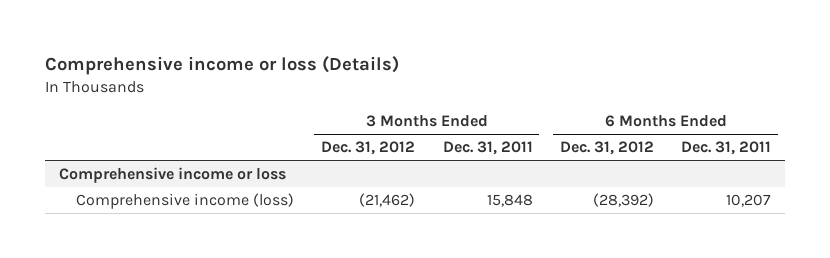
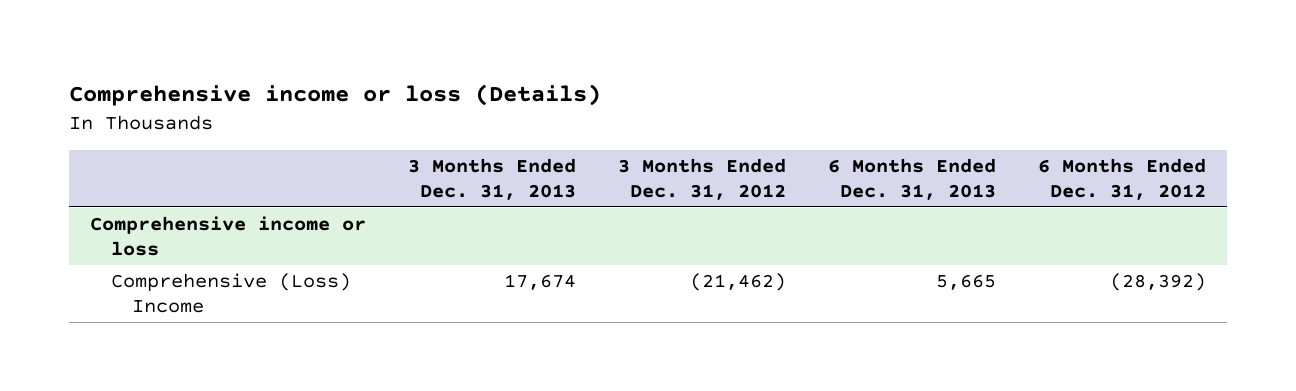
[442,141,533,156] Dec. 31, 2011 -> none
[681,141,772,156] Dec. 31, 2011 -> none
none -> [408,157,577,200] 3 Months Ended Dec. 31, 2013
none -> [828,157,997,200] 6 Months Ended Dec. 31, 2013
[75,193,294,210] Comprehensive income (loss) -> [111,273,352,313] Comprehensive (Loss) Income

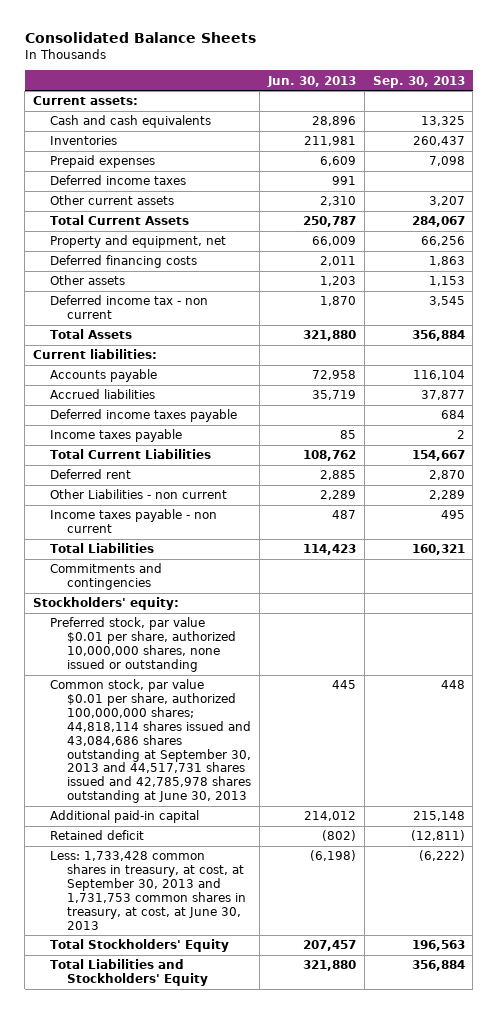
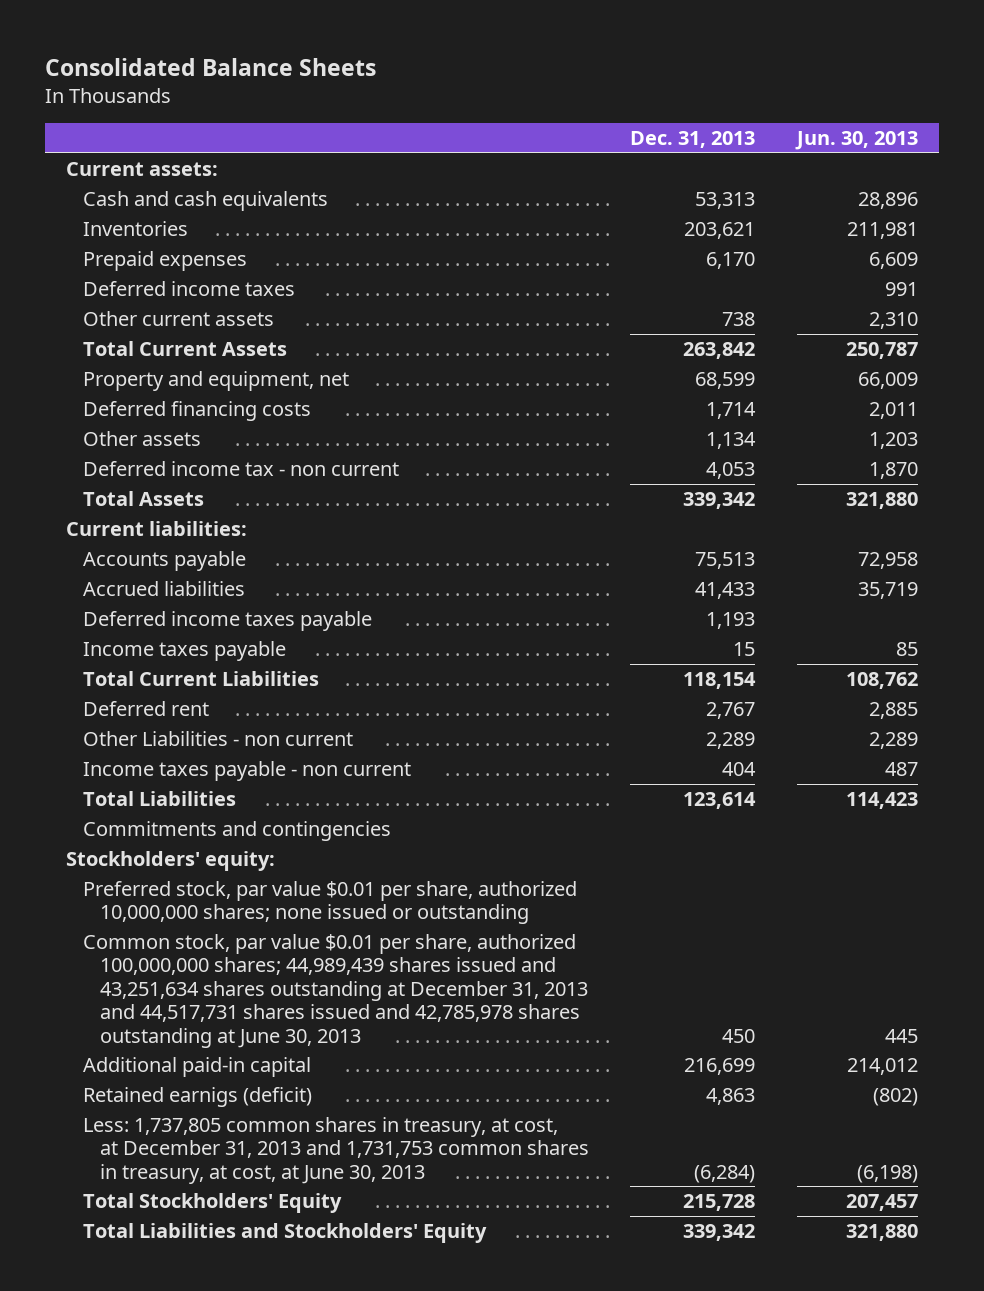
[372,75,465,88] Sep. 30, 2013 -> none
none -> [630,131,756,149] Dec. 31, 2013
[50,617,237,672] Preferred stock, par value $0.01 per share, authorized 10,000,000 shares, none issued or outstanding -> [82,881,577,925] Preferred stock, par value $0.01 per share, authorized 10,000,000 shares; none issued or outstanding
[50,679,252,804] Common stock, par value $0.01 per share, authorized 100,000,000 shares; 44,818,114 shares issued and 43,084,686 shares outstanding at September 30, 2013 and 44,517,731 shares issued and 42,785,978 shares outstanding at June 30, 2013 -> [82,934,588,1048] Common stock, par value $0.01 per share, authorized 100,000,000 shares; 44,989,439 shares issued and 43,251,634 shares outstanding at December 31, 2013 and 44,517,731 shares issued and 42,785,978 shares outstanding at June 30, 2013
[50,830,145,841] Retained deficit -> [82,1087,312,1108] Retained earnigs (deficit)
[50,851,247,930] Less: 1,733,428 common shares in treasury, at cost, at September 30, 2013 and 1,731,753 common shares in treasury, at cost, at June 30, 2013 -> [82,1117,589,1184] Less: 1,737,805 common shares in treasury, at cost, at December 31, 2013 and 1,731,753 common shares in treasury, at cost, at June 30, 2013

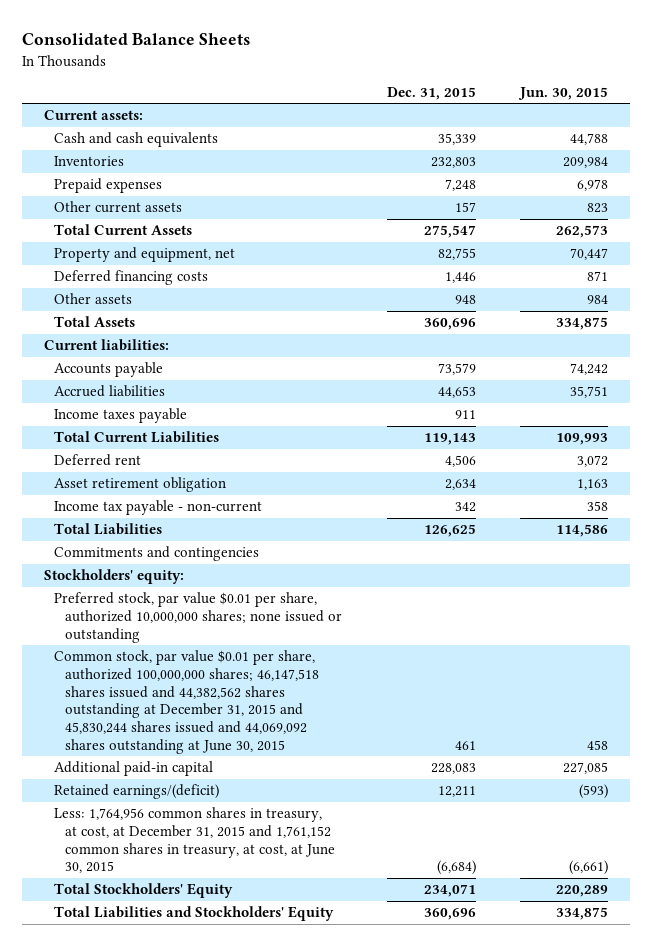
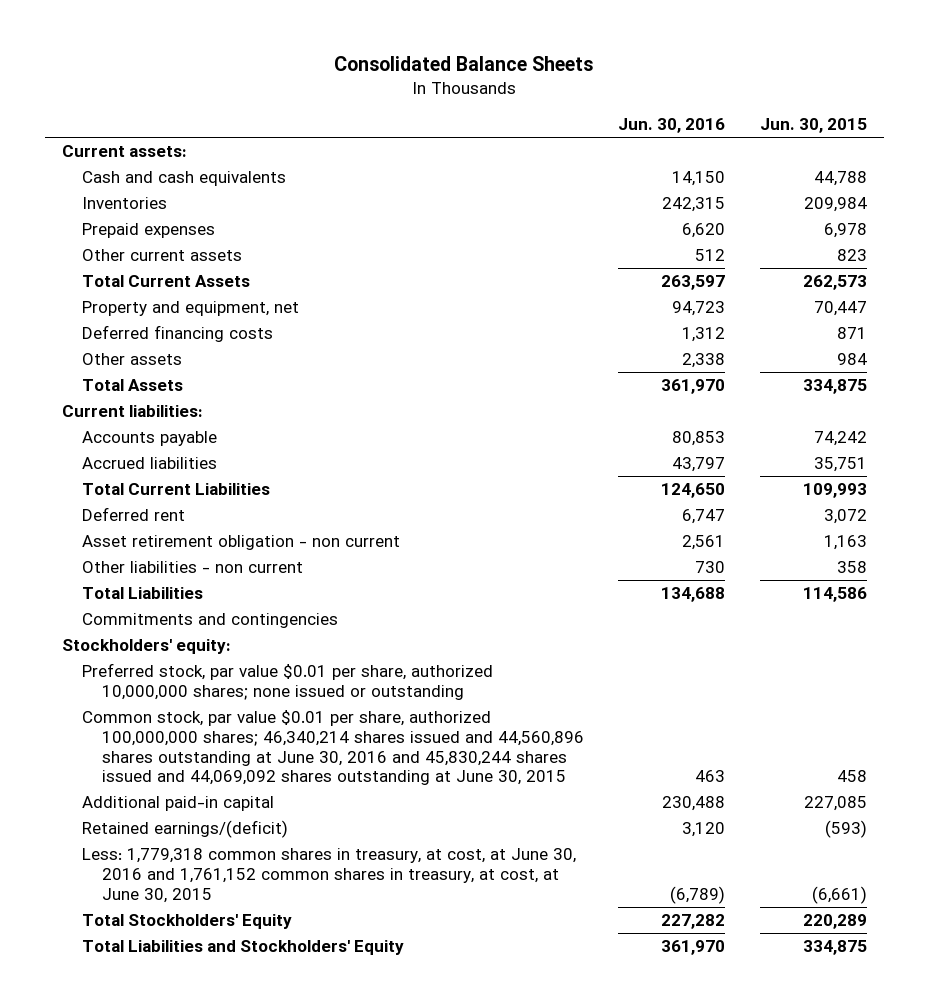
[386,86,476,100] Dec. 31, 2015 -> none
none -> [618,118,726,134] Jun. 30, 2016
[54,408,188,424] Income taxes payable -> none
[54,477,227,493] Asset retirement obligation -> [81,535,400,551] Asset retirement obligation - non current
[54,500,263,516] Income tax payable - non-current -> [81,561,303,574] Other liabilities - non current
[54,650,320,754] Common stock, par value $0.01 per share, authorized 100,000,000 shares; 46,147,518 shares issued and 44,382,562 shares outstanding at December 31, 2015 and 45,830,244 shares issued and 44,069,092 shares outstanding at June 30, 2015 -> [81,710,584,786] Common stock, par value $0.01 per share, authorized 100,000,000 shares; 46,340,214 shares issued and 44,560,896 shares outstanding at June 30, 2016 and 45,830,244 shares issued and 44,069,092 shares outstanding at June 30, 2015
[54,807,336,874] Less: 1,764,956 common shares in treasury, at cost, at December 31, 2015 and 1,761,152 common shares in treasury, at cost, at June 30, 2015 -> [81,848,576,903] Less: 1,779,318 common shares in treasury, at cost, at June 30, 2016 and 1,761,152 common shares in treasury, at cost, at June 30, 2015

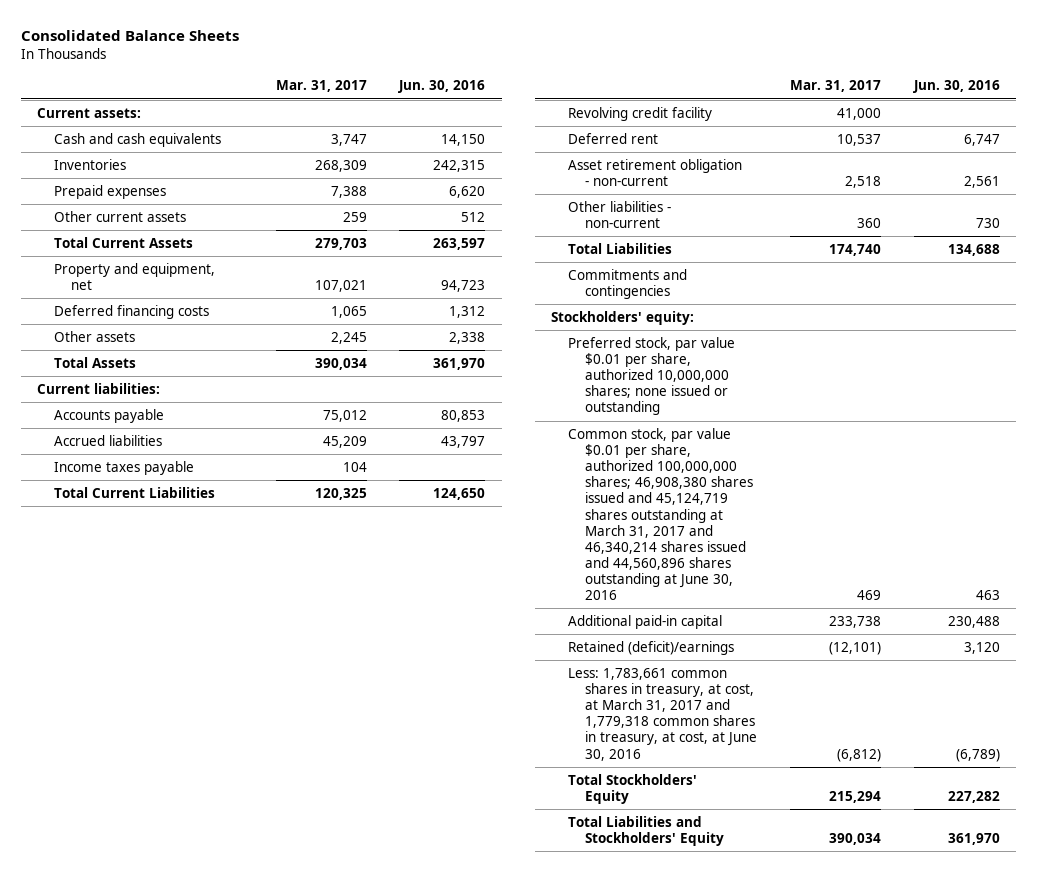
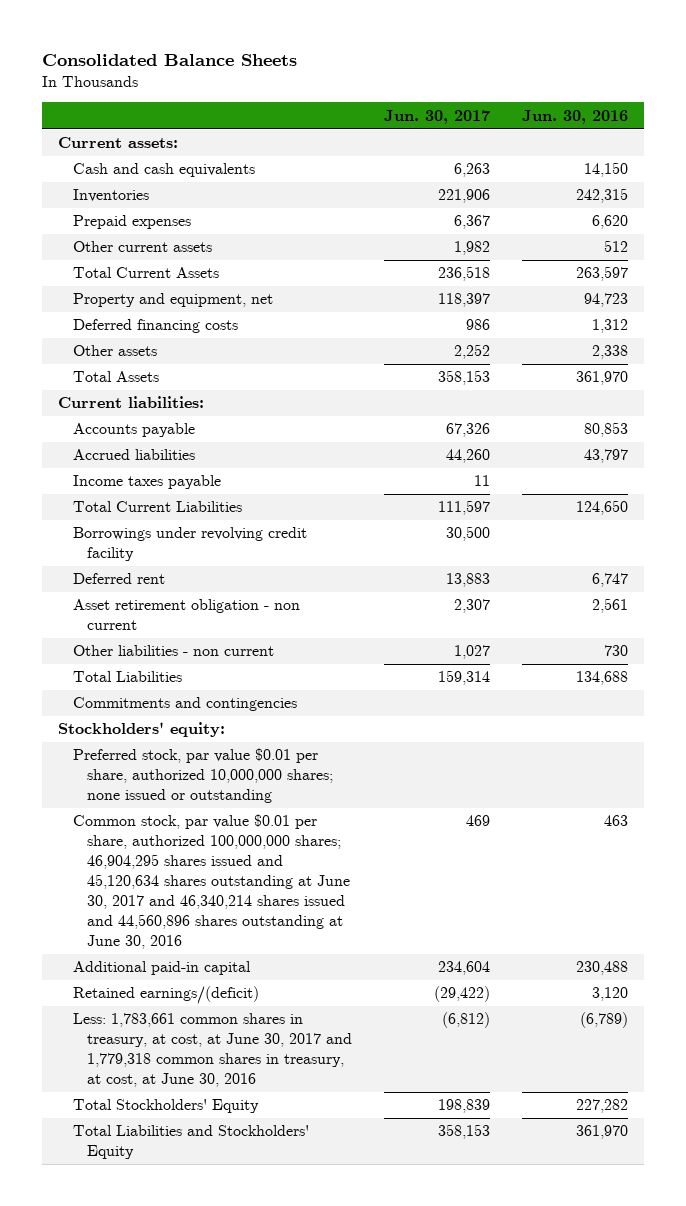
[275,80,367,93] Mar. 31, 2017 -> none
none -> [384,109,491,124] Jun. 30, 2017
[568,106,713,121] Revolving credit facility -> [72,527,307,562] Borrowings under revolving credit facility
[568,158,743,187] Asset retirement obligation - non-current -> [72,599,300,631] Asset retirement obligation - non current
[568,200,672,229] Other liabilities - non-current -> [72,645,274,657] Other liabilities - non current
[568,427,754,601] Common stock, par value $0.01 per share, authorized 100,000,000 shares; 46,908,380 shares issued and 45,124,719 shares outstanding at March 31, 2017 and 46,340,214 shares issued and 44,560,896 shares outstanding at June 30, 2016 -> [72,814,351,949] Common stock, par value $0.01 per share, authorized 100,000,000 shares; 46,904,295 shares issued and 45,120,634 shares outstanding at June 30, 2017 and 46,340,214 shares issued and 44,560,896 shares outstanding at June 30, 2016
[568,640,735,655] Retained (deficit)/earnings -> [72,986,259,1005] Retained earnings/(deficit)
[568,667,758,761] Less: 1,783,661 common shares in treasury, at cost, at March 31, 2017 and 1,779,318 common shares in treasury, at cost, at June 30, 2016 -> [72,1013,353,1088] Less: 1,783,661 common shares in treasury, at cost, at June 30, 2017 and 1,779,318 common shares in treasury, at cost, at June 30, 2016

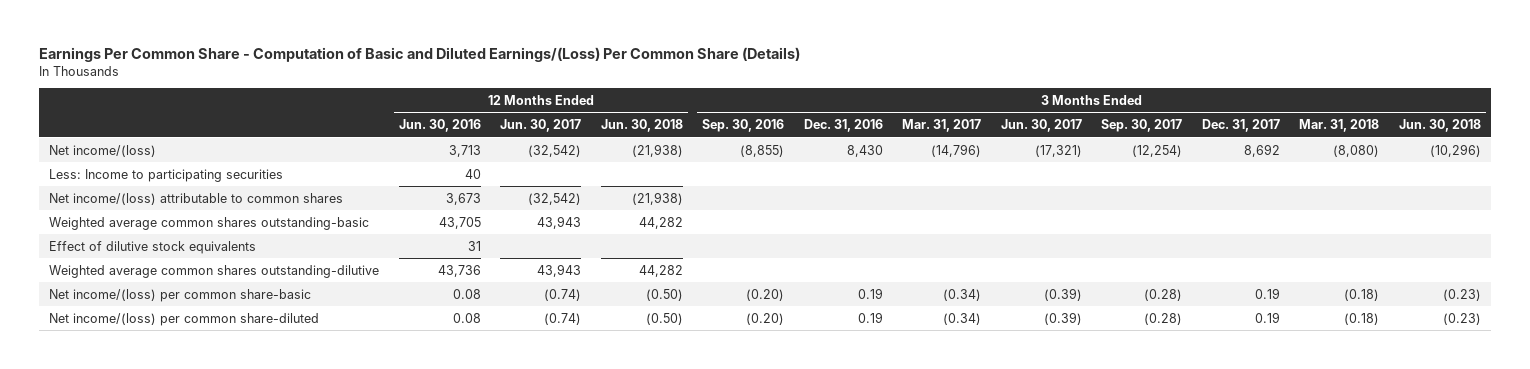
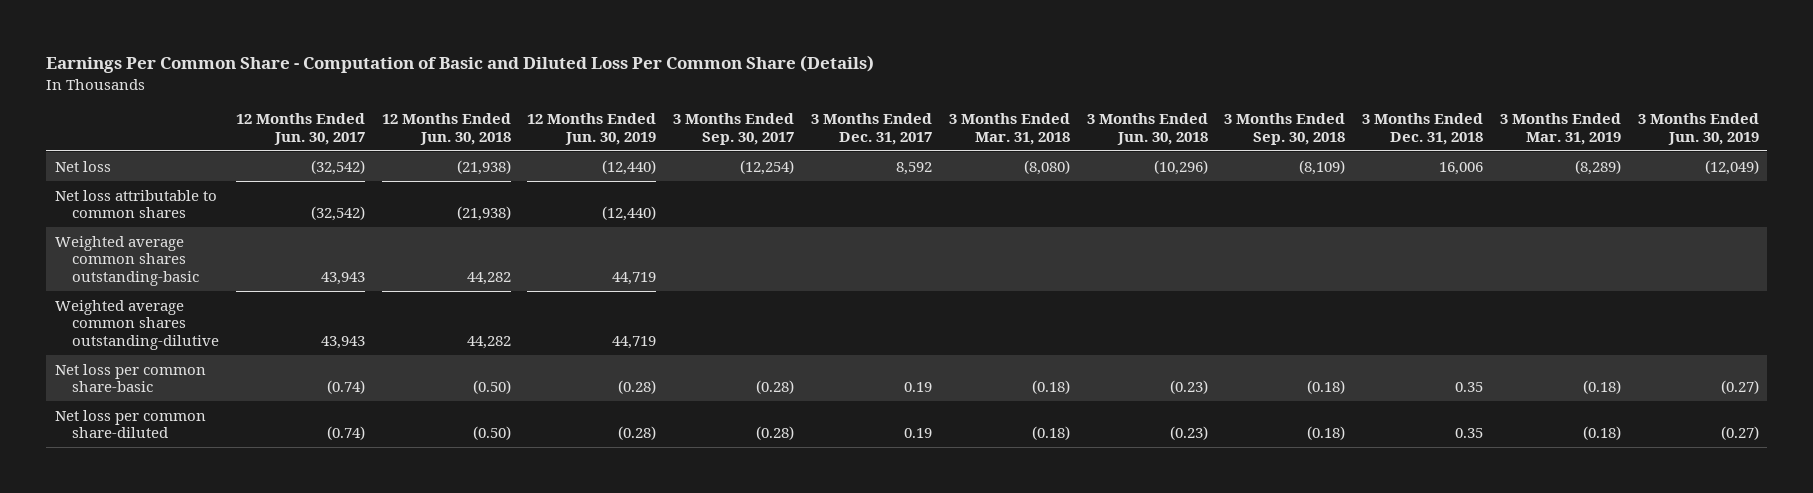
[39,46,801,62] Earnings Per Common Share - Computation of Basic and Diluted Earnings/(Loss) Per Common Share (Details) -> [46,55,875,74] Earnings Per Common Share - Computation of Basic and Diluted Loss Per Common Share (Details)
[398,119,481,133] Jun. 30, 2016 -> none
[702,119,785,133] Sep. 30, 2016 -> none
[803,119,883,133] Dec. 31, 2016 -> none
[902,119,982,133] Mar. 31, 2017 -> none
[1000,119,1082,133] Jun. 30, 2017 -> none
none -> [527,113,657,145] 12 Months Ended Jun. 30, 2019
none -> [1224,113,1346,145] 3 Months Ended Sep. 30, 2018
none -> [1362,113,1484,145] 3 Months Ended Dec. 31, 2018
none -> [1499,113,1621,145] 3 Months Ended Mar. 31, 2019
none -> [1637,113,1759,145] 3 Months Ended Jun. 30, 2019
[49,168,284,182] Less: Income to participating securities -> none
[49,144,157,157] Net income/(loss) -> [54,160,111,172] Net loss
[1243,143,1280,157] 8,692 -> [895,161,932,175] 8,592
[49,192,344,205] Net income/(loss) attributable to common shares -> [54,189,217,219] Net loss attributable to common shares
[49,240,257,254] Effect of dilutive stock equivalents -> none
[49,288,312,302] Net income/(loss) per common share-basic -> [54,363,206,393] Net loss per common share-basic
[49,312,320,326] Net income/(loss) per common share-diluted -> [54,409,206,439] Net loss per common share-diluted

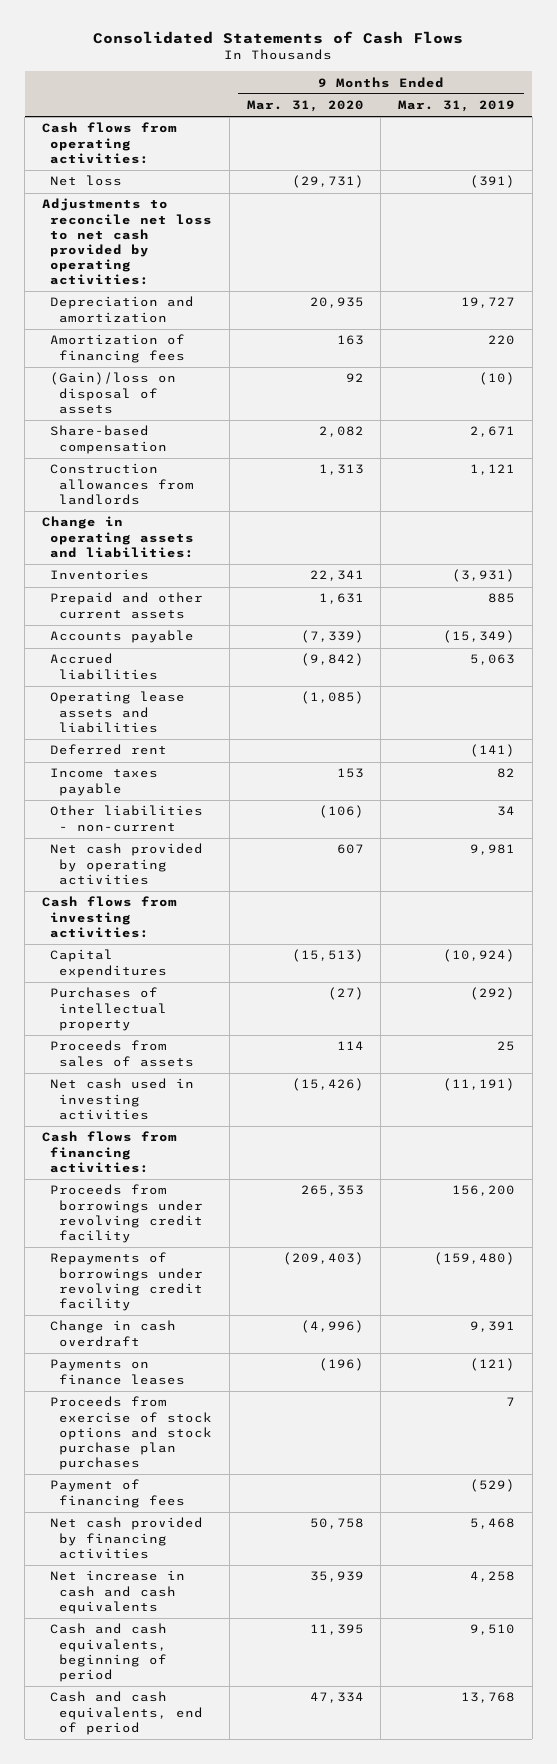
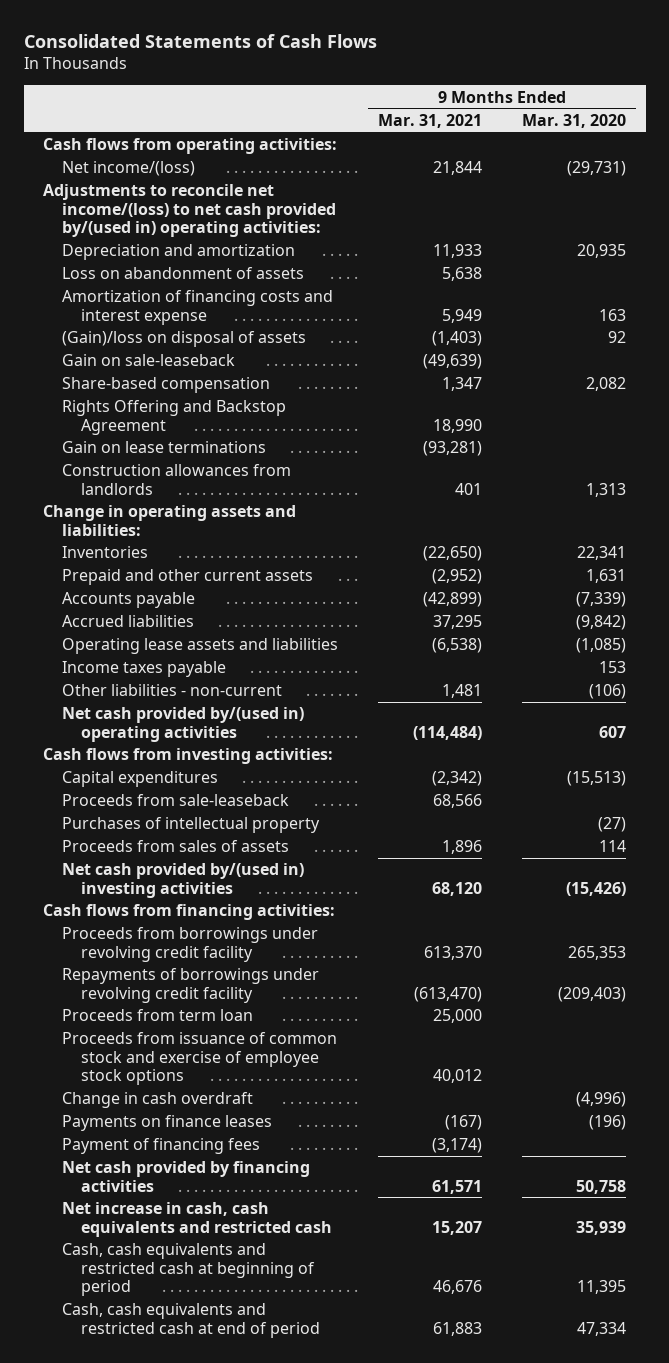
[398,100,516,113] Mar. 31, 2019 -> none
none -> [378,113,483,128] Mar. 31, 2021
[50,175,123,187] Net loss -> [62,161,196,177] Net income/(loss)
[41,198,213,286] Adjustments to reconcile net loss to net cash provided by operating activities: -> [43,184,337,237] Adjustments to reconcile net income/(loss) to net cash provided by/(used in) operating activities:
none -> [62,267,305,280] Loss on abandonment of assets
[50,334,186,363] Amortization of financing fees -> [62,290,334,325] Amortization of financing costs and interest expense
none -> [62,354,236,367] Gain on sale-leaseback
none -> [62,400,287,435] Rights Offering and Backstop Agreement
none -> [62,441,267,454] Gain on lease terminations
[50,744,168,756] Deferred rent -> none
[50,843,204,885] Net cash provided by operating activities -> [62,707,305,742] Net cash provided by/(used in) operating activities
none -> [62,794,290,807] Proceeds from sale-leaseback
[50,1078,195,1120] Net cash used in investing activities -> [62,863,305,898] Net cash provided by/(used in) investing activities
none -> [62,1009,254,1022] Proceeds from term loan
none -> [62,1032,338,1085] Proceeds from issuance of common stock and exercise of employee stock options
[50,1396,213,1471] Proceeds from exercise of stock options and stock purchase plan purchases -> none
[50,1570,186,1614] Net increase in cash and cash equivalents -> [62,1202,333,1237] Net increase in cash, cash equivalents and restricted cash
[50,1623,168,1683] Cash and cash equivalents, beginning of period -> [62,1243,316,1296] Cash, cash equivalents and restricted cash at beginning of period
[50,1691,204,1735] Cash and cash equivalents, end of period -> [62,1303,321,1338] Cash, cash equivalents and restricted cash at end of period

